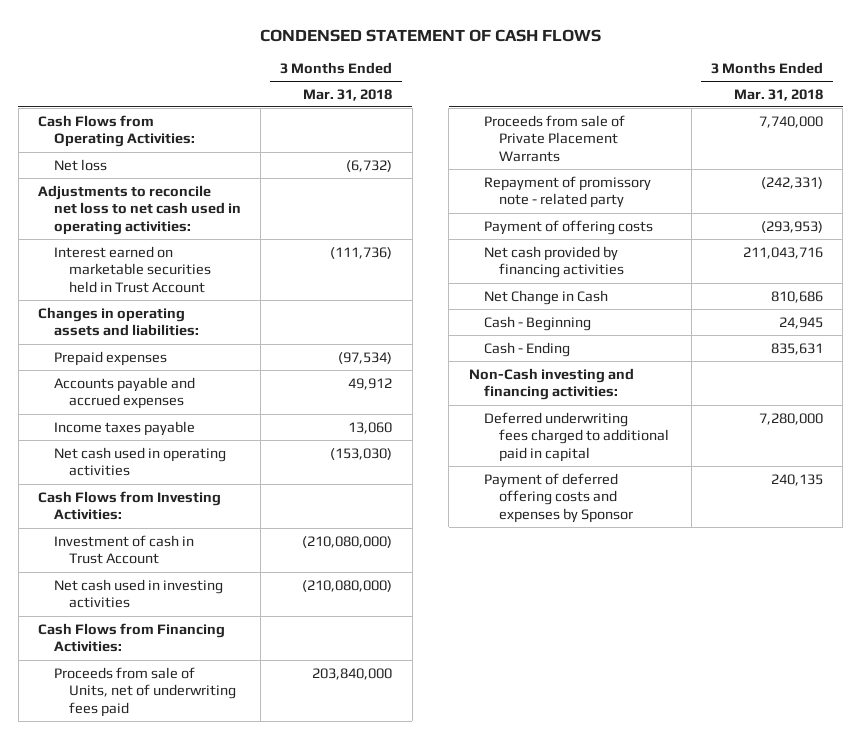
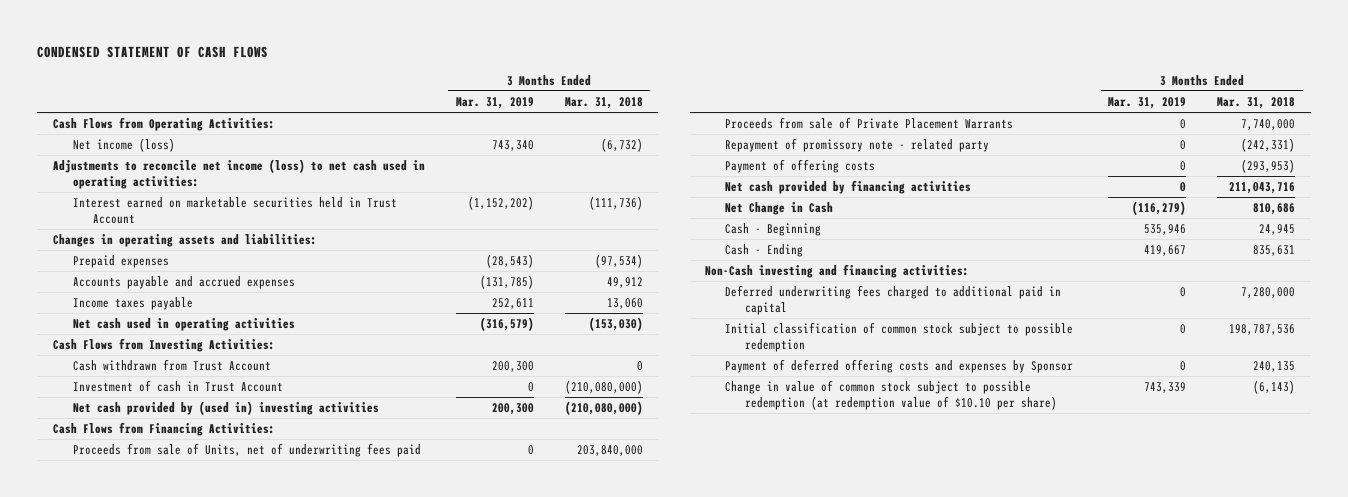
none -> [455,97,534,110] Mar. 31, 2019
[53,158,107,171] Net loss -> [72,138,175,153] Net income (loss)
[38,184,241,236] Adjustments to reconcile net loss to net cash used in operating activities: -> [52,159,425,189] Adjustments to reconcile net income (loss) to net cash used in operating activities:
none -> [72,359,271,372] Cash withdrawn from Trust Account
[53,578,223,609] Net cash used in investing activities -> [72,401,379,416] Net cash provided by (used in) investing activities
none -> [725,322,1074,352] Initial classification of common stock subject to possible redemption
none -> [725,380,1058,410] Change in value of common stock subject to possible redemption (at redemption value of $10.10 per share)

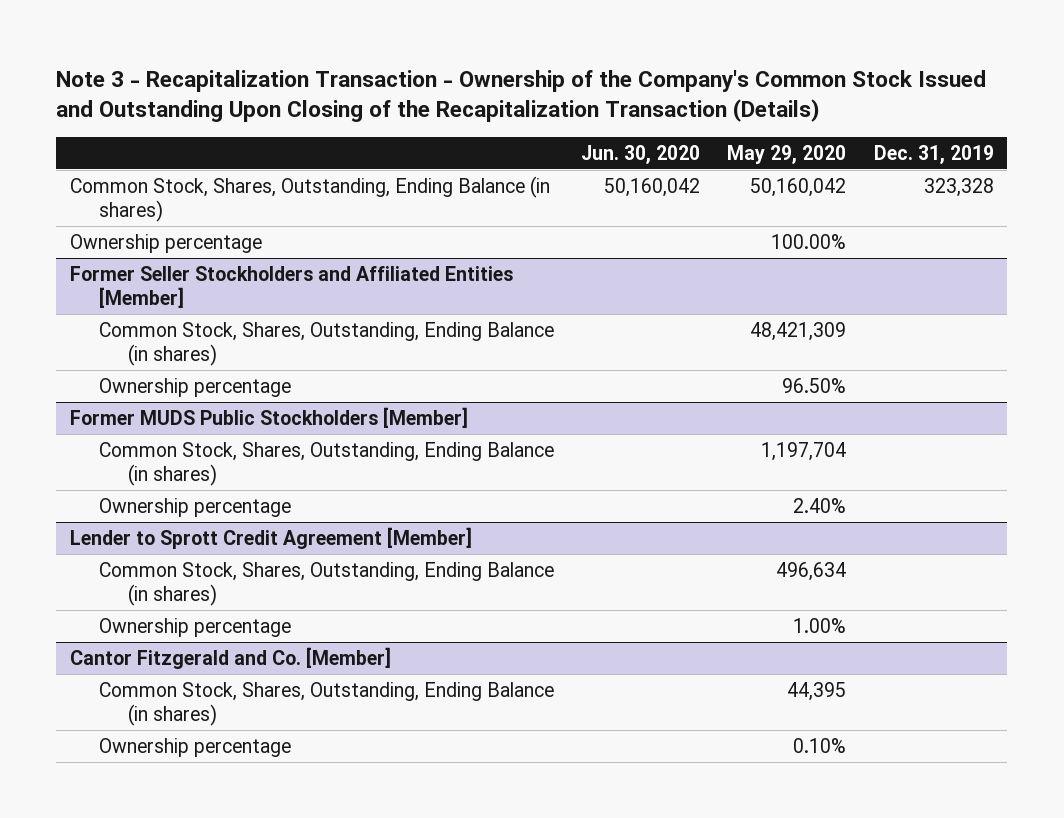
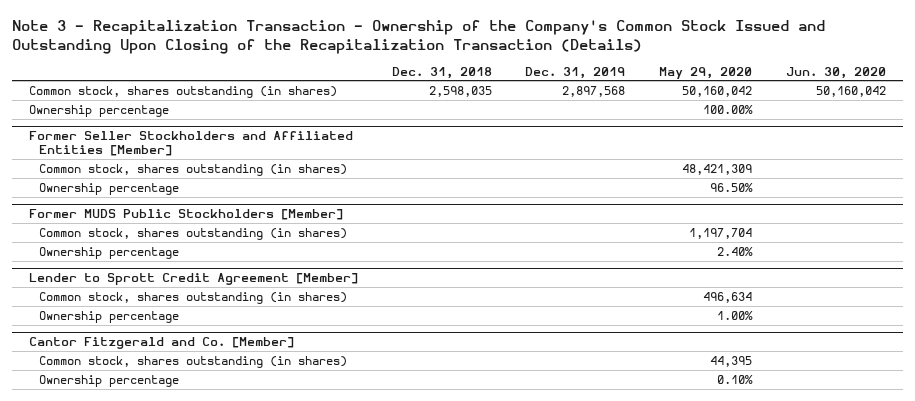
none -> [391,66,492,79] Dec. 31, 2018
[70,175,551,223] Common Stock, Shares, Outstanding, Ending Balance (in shares) -> [29,85,338,98] Common stock, shares outstanding (in shares)
[923,177,994,197] 323,328 -> [562,85,626,97] 2,897,568
[98,321,554,367] Common Stock, Shares, Outstanding, Ending Balance (in shares) -> [39,163,348,176] Common stock, shares outstanding (in shares)
[98,441,554,487] Common Stock, Shares, Outstanding, Ending Balance (in shares) -> [39,227,348,240] Common stock, shares outstanding (in shares)
[98,561,554,607] Common Stock, Shares, Outstanding, Ending Balance (in shares) -> [39,291,348,304] Common stock, shares outstanding (in shares)
[98,681,554,727] Common Stock, Shares, Outstanding, Ending Balance (in shares) -> [39,355,348,368] Common stock, shares outstanding (in shares)

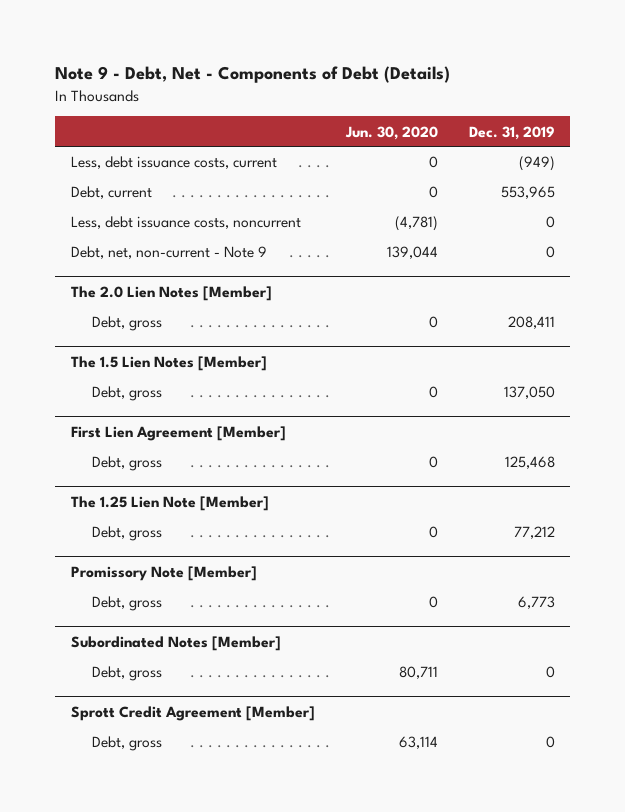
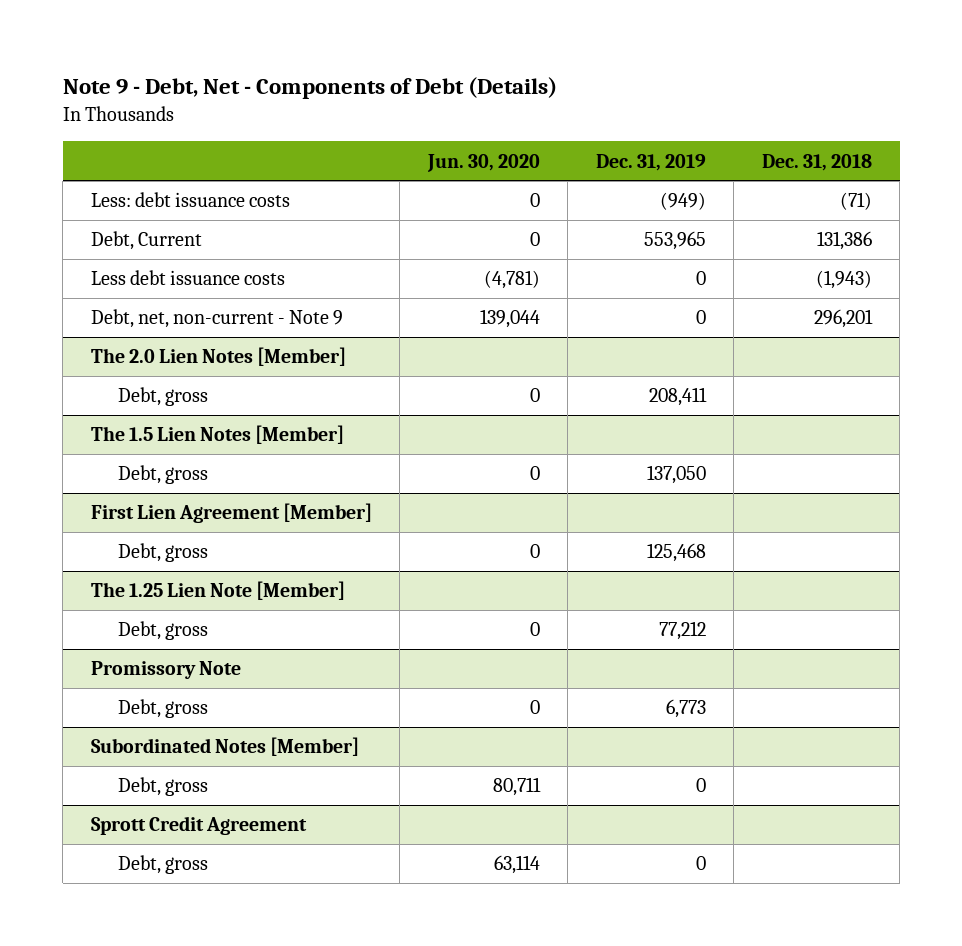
none -> [761,153,872,171] Dec. 31, 2018
[70,156,277,170] Less, debt issuance costs, current -> [90,192,290,208] Less: debt issuance costs
[70,186,152,200] Debt, current -> [90,231,202,251] Debt, Current
[70,216,301,230] Less, debt issuance costs, noncurrent -> [90,270,285,286] Less debt issuance costs
[70,565,257,581] Promissory Note [Member] -> [90,661,241,680] Promissory Note
[70,705,315,721] Sprott Credit Agreement [Member] -> [90,816,307,836] Sprott Credit Agreement

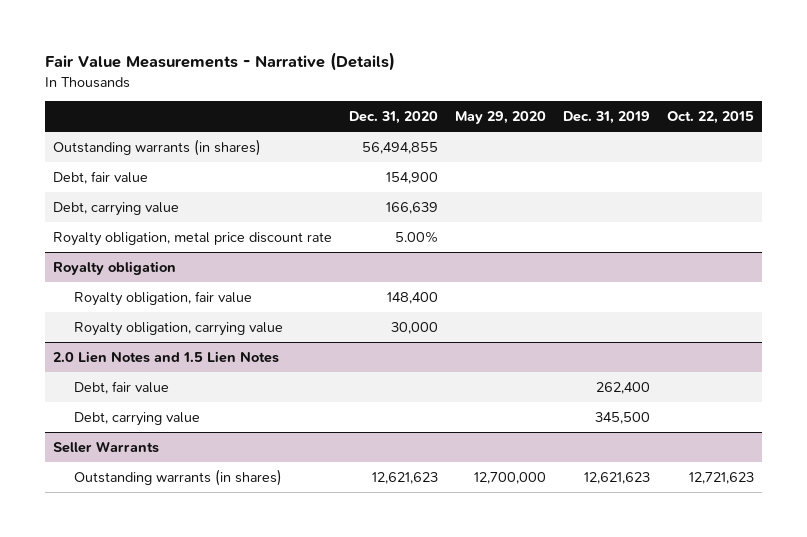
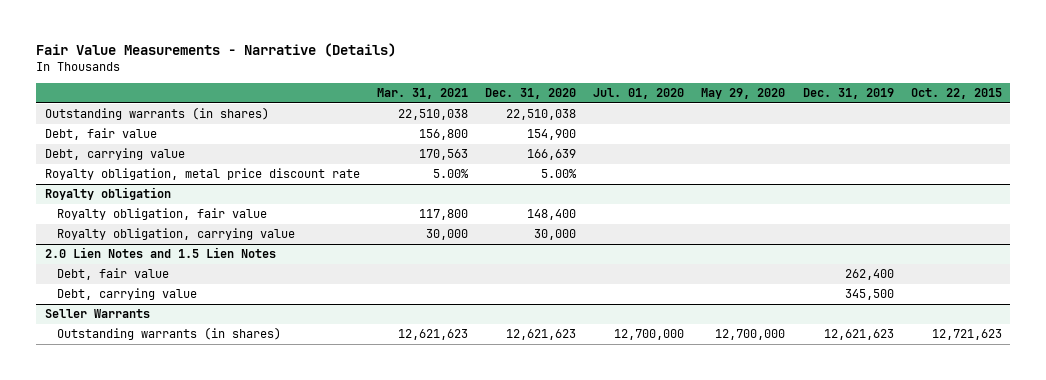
none -> [376,88,468,100] Mar. 31, 2021
none -> [593,88,685,100] Jul. 01, 2020
[362,141,439,154] 56,494,855 -> [506,109,577,121] 22,510,038

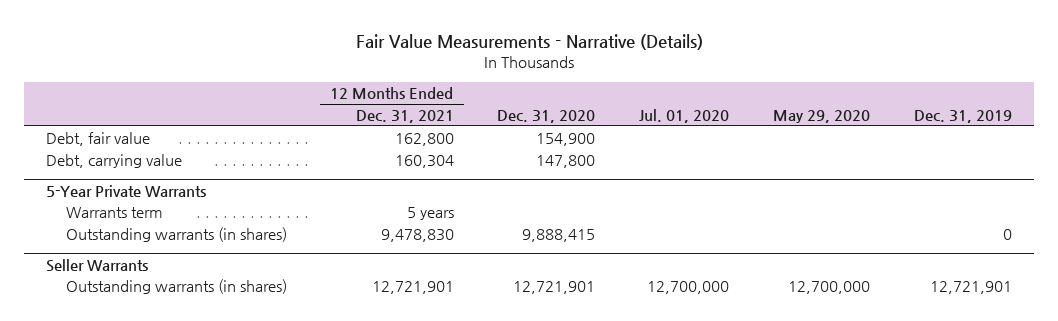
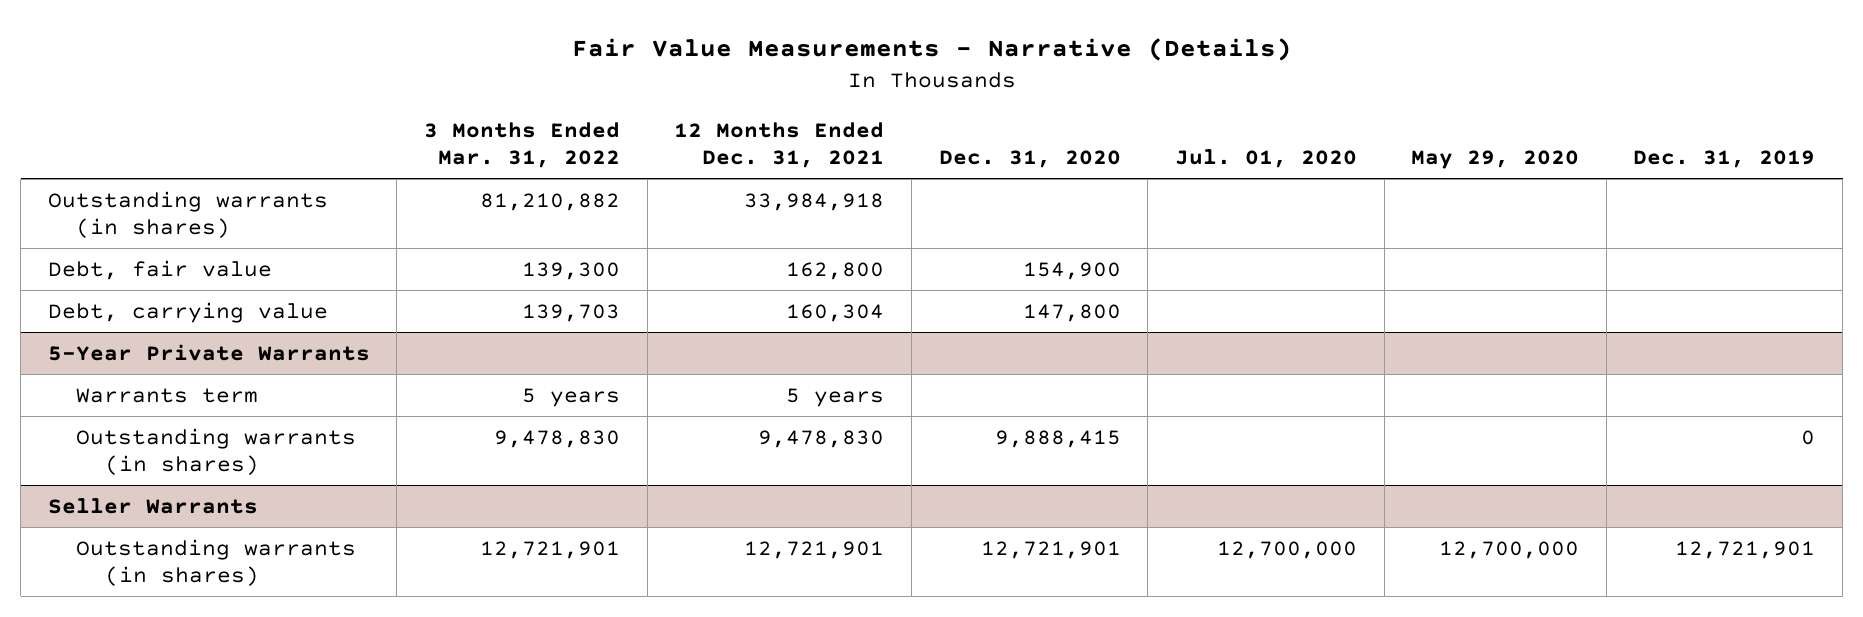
none -> [424,122,621,169] 3 Months Ended Mar. 31, 2022
none -> [47,190,328,238] Outstanding warrants (in shares)

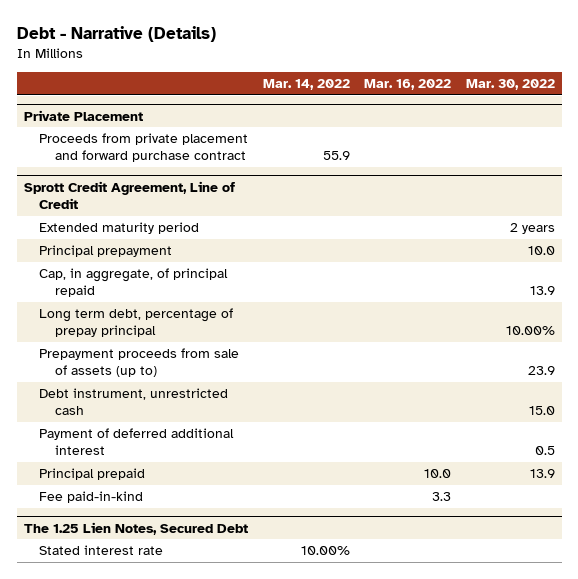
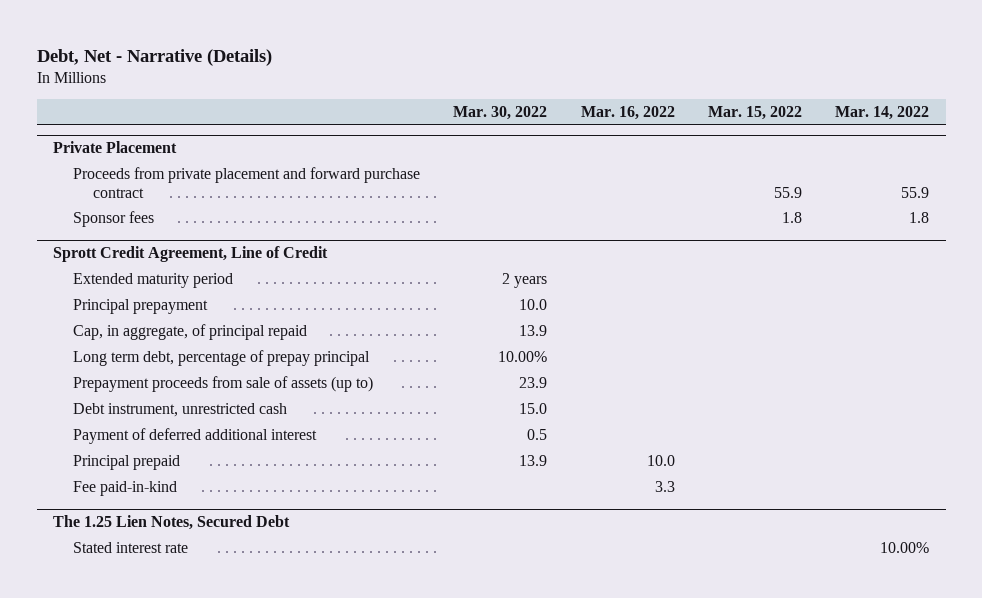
[16,25,216,42] Debt - Narrative (Details) -> [36,48,272,66] Debt, Net - Narrative (Details)
none -> [707,106,802,121] Mar. 15, 2022
none -> [73,211,155,228] Sponsor fees

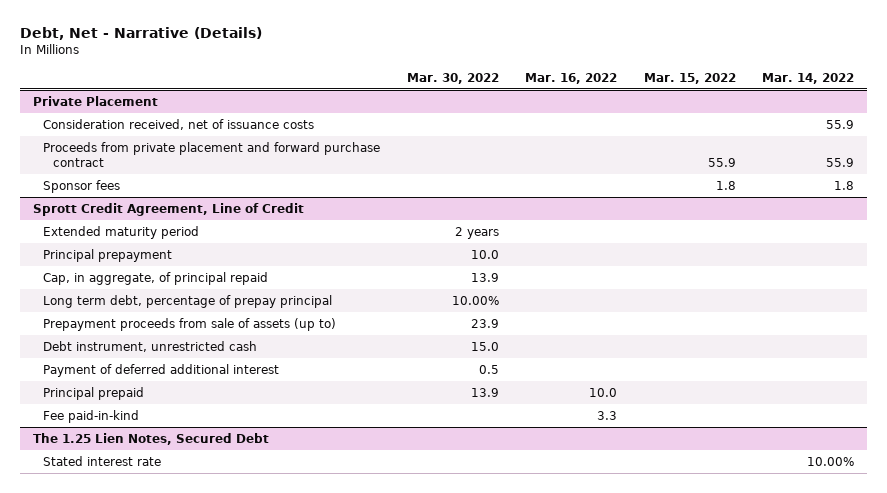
none -> [43,118,315,130] Consideration received, net of issuance costs

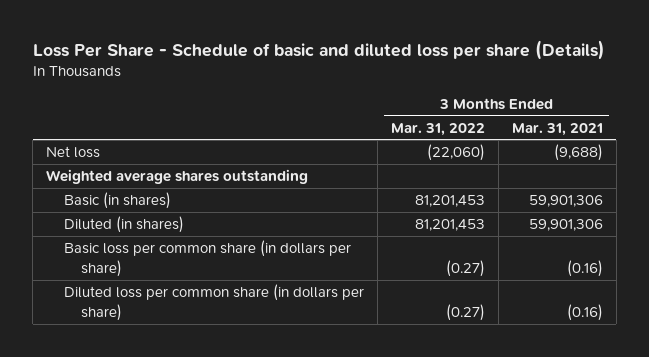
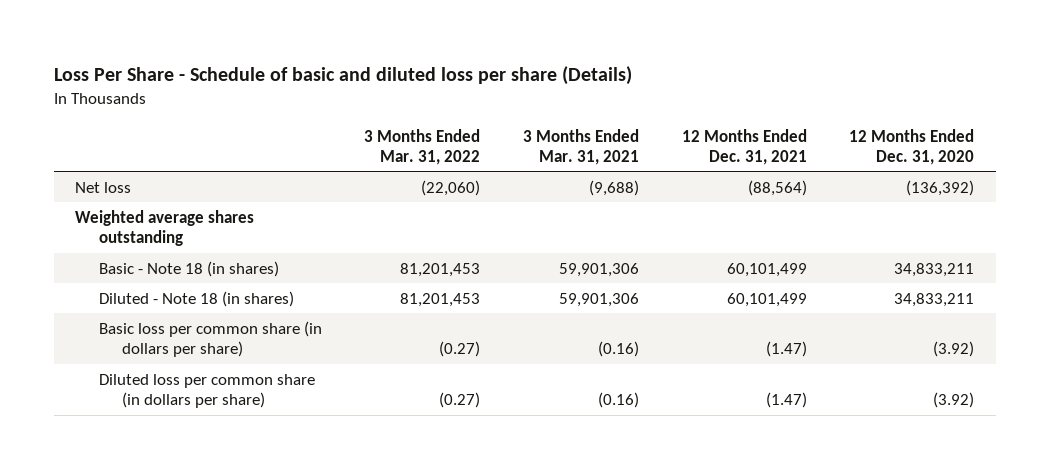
none -> [681,128,807,165] 12 Months Ended Dec. 31, 2021
none -> [849,128,975,165] 12 Months Ended Dec. 31, 2020
[63,192,171,210] Basic (in shares) -> [98,260,279,277] Basic - Note 18 (in shares)
[63,216,184,234] Diluted (in shares) -> [98,290,294,307] Diluted - Note 18 (in shares)

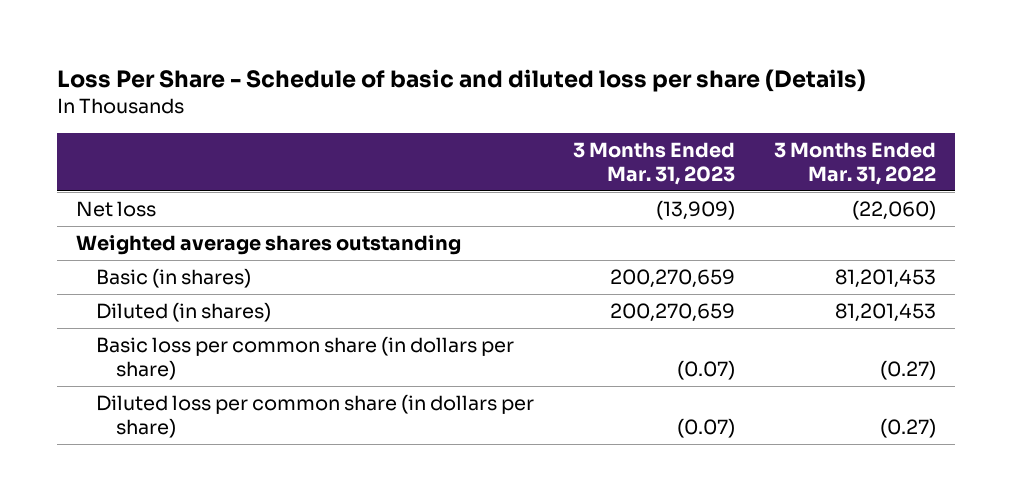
[522,128,639,165] 3 Months Ended Mar. 31, 2021 -> none
[681,128,807,165] 12 Months Ended Dec. 31, 2021 -> none
[849,128,975,165] 12 Months Ended Dec. 31, 2020 -> none
none -> [572,142,735,185] 3 Months Ended Mar. 31, 2023
[98,260,279,277] Basic - Note 18 (in shares) -> [95,268,251,289] Basic (in shares)
[98,290,294,307] Diluted - Note 18 (in shares) -> [95,302,271,323] Diluted (in shares)

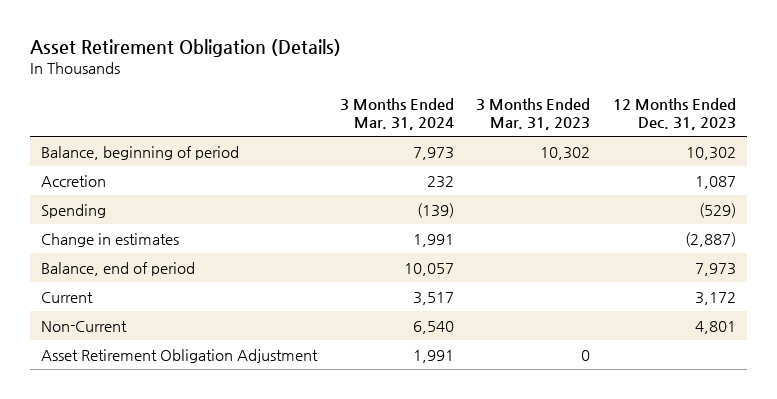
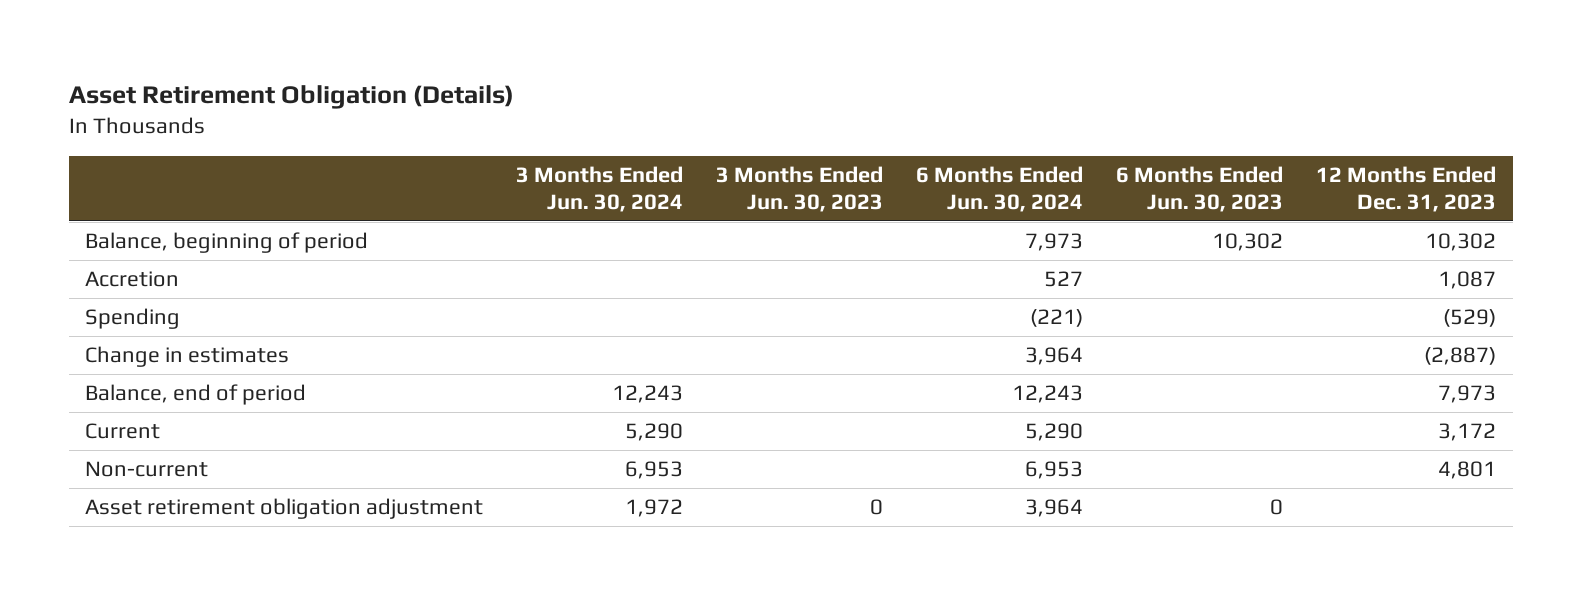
[339,97,454,131] 3 Months Ended Mar. 31, 2024 -> none
[476,97,591,131] 3 Months Ended Mar. 31, 2023 -> none
none -> [516,165,684,212] 3 Months Ended Jun. 30, 2024
none -> [716,165,884,212] 3 Months Ended Jun. 30, 2023
none -> [916,165,1084,212] 6 Months Ended Jun. 30, 2024
none -> [1116,165,1284,212] 6 Months Ended Jun. 30, 2023
[40,320,127,332] Non-Current -> [85,461,209,478] Non-current
[40,348,318,363] Asset Retirement Obligation Adjustment -> [85,498,484,520] Asset retirement obligation adjustment

